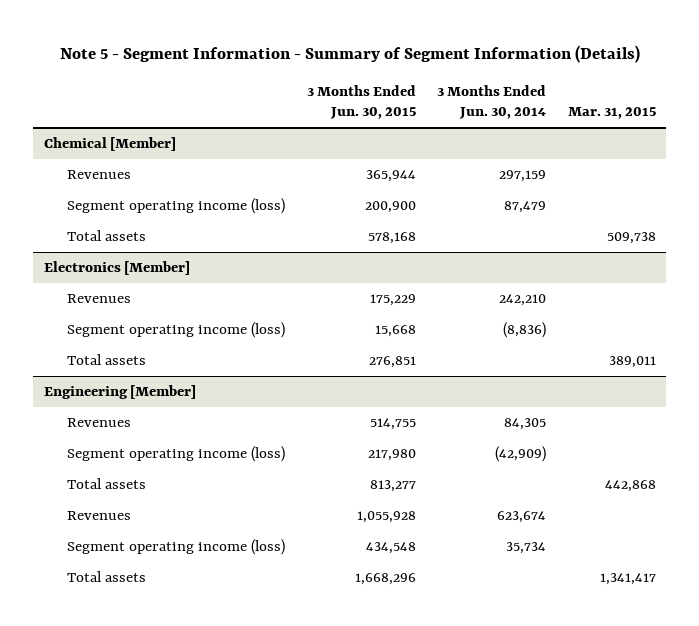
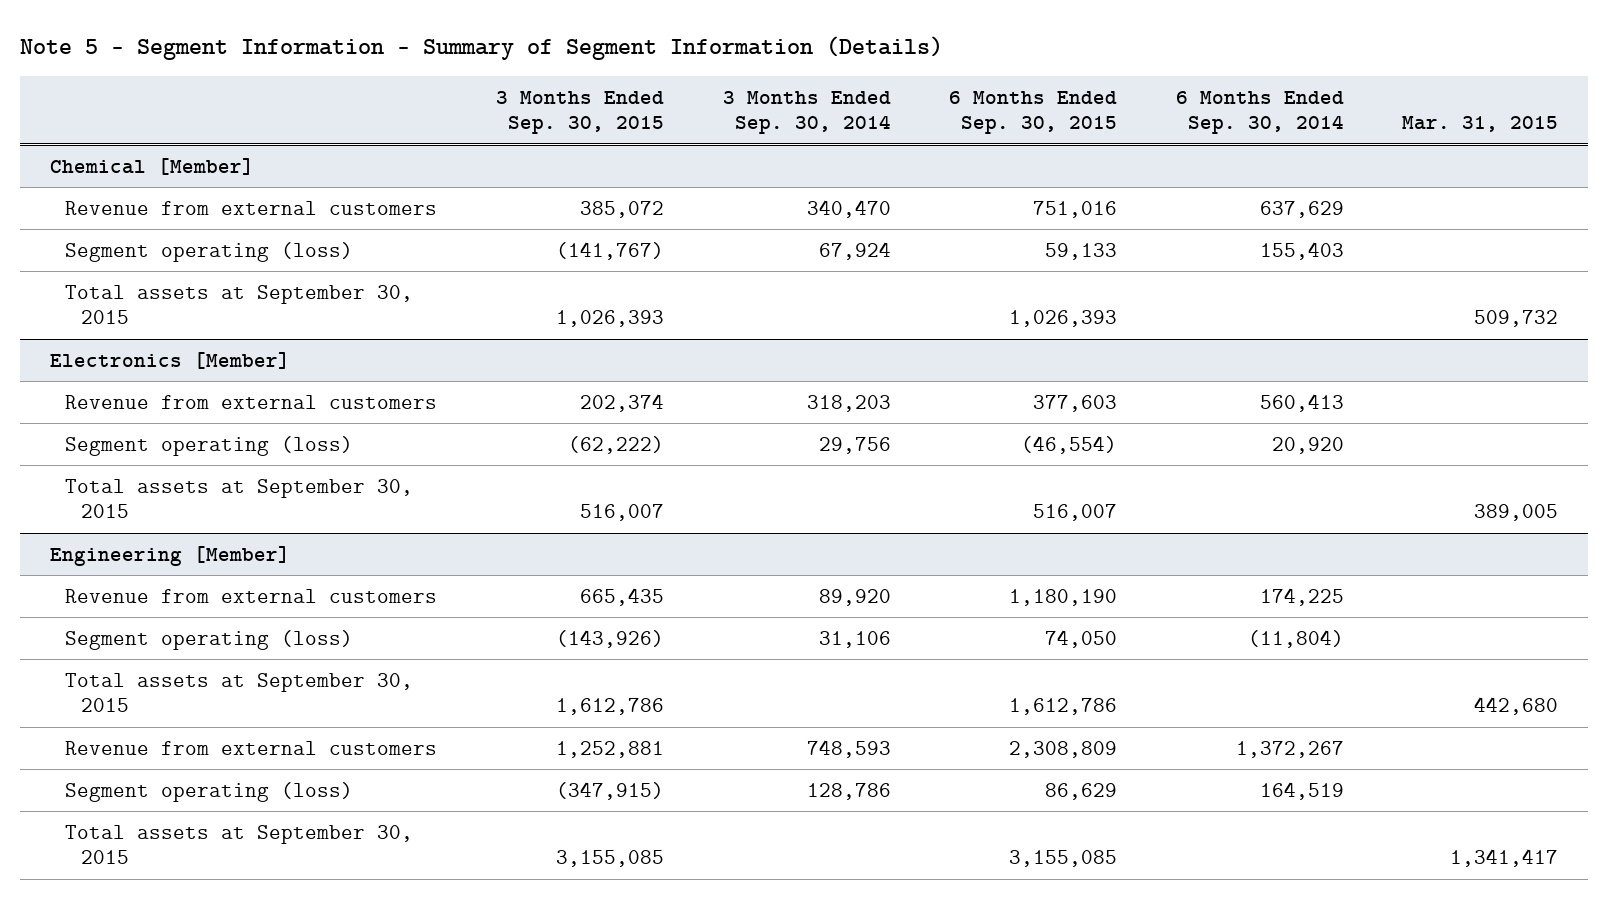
[306,84,416,120] 3 Months Ended Jun. 30, 2015 -> none
[437,84,547,120] 3 Months Ended Jun. 30, 2014 -> none
none -> [496,90,665,135] 3 Months Ended Sep. 30, 2015
none -> [722,90,891,135] 3 Months Ended Sep. 30, 2014
none -> [949,90,1118,135] 6 Months Ended Sep. 30, 2015
none -> [1175,90,1344,135] 6 Months Ended Sep. 30, 2014
[67,170,132,180] Revenues -> [65,200,438,215] Revenue from external customers
[67,198,286,215] Segment operating income (loss) -> [65,241,354,262] Segment operating (loss)
[67,230,147,242] Total assets -> [65,284,414,325] Total assets at September 30, 2015
[606,232,656,245] 509,738 -> [1474,310,1559,328] 509,732
[67,294,132,304] Revenues -> [65,394,438,409] Revenue from external customers
[67,322,286,339] Segment operating income (loss) -> [65,435,354,456] Segment operating (loss)
[67,354,147,366] Total assets -> [65,478,414,519] Total assets at September 30, 2015
[608,356,656,369] 389,011 -> [1474,504,1559,522] 389,005
[67,418,132,428] Revenues -> [65,588,438,603] Revenue from external customers
[67,446,286,463] Segment operating income (loss) -> [65,629,354,650] Segment operating (loss)
[67,478,147,490] Total assets -> [65,672,414,713] Total assets at September 30, 2015
[604,480,656,493] 442,868 -> [1474,697,1559,716] 442,680
[67,511,132,521] Revenues -> [65,740,438,755] Revenue from external customers
[67,539,286,556] Segment operating income (loss) -> [65,781,354,802] Segment operating (loss)
[67,571,147,583] Total assets -> [65,824,414,865] Total assets at September 30, 2015

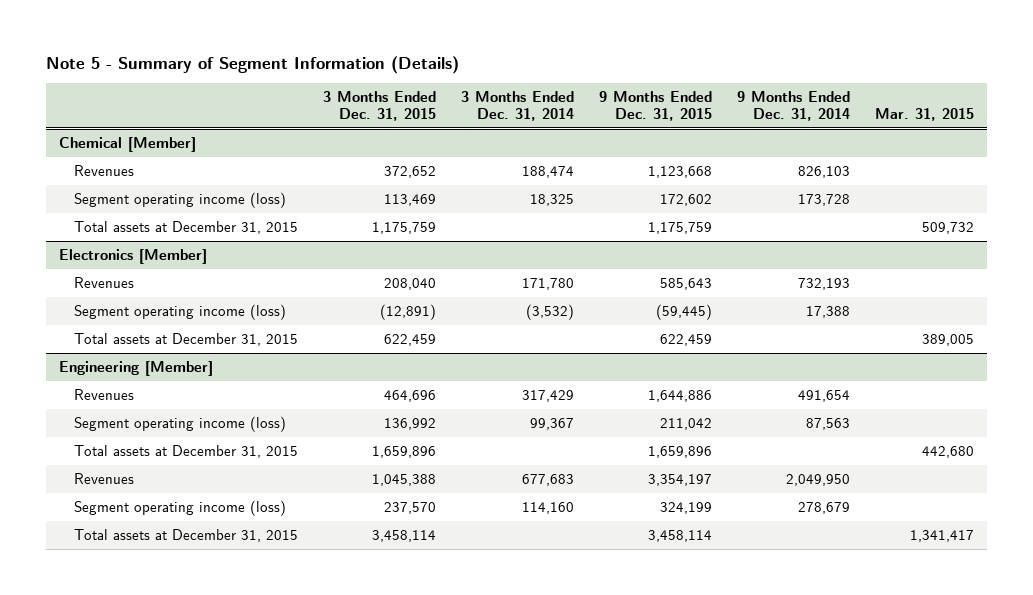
[20,36,944,61] Note 5 - Segment Information - Summary of Segment Information (Details) -> [46,55,460,74] Note 5 - Summary of Segment Information (Details)
[496,90,665,135] 3 Months Ended Sep. 30, 2015 -> none
[722,90,891,135] 3 Months Ended Sep. 30, 2014 -> none
[949,90,1118,135] 6 Months Ended Sep. 30, 2015 -> none
[1175,90,1344,135] 6 Months Ended Sep. 30, 2014 -> none
none -> [323,90,437,121] 3 Months Ended Dec. 31, 2015
none -> [461,90,575,121] 3 Months Ended Dec. 31, 2014
none -> [599,90,713,121] 9 Months Ended Dec. 31, 2015
none -> [737,90,851,121] 9 Months Ended Dec. 31, 2014
[65,200,438,215] Revenue from external customers -> [74,164,135,176] Revenues
[65,241,354,262] Segment operating (loss) -> [74,191,287,208] Segment operating income (loss)
[65,284,414,325] Total assets at September 30, 2015 -> [74,220,299,234] Total assets at December 31, 2015
[65,394,438,409] Revenue from external customers -> [74,276,135,288] Revenues
[65,435,354,456] Segment operating (loss) -> [74,303,287,320] Segment operating income (loss)
[65,478,414,519] Total assets at September 30, 2015 -> [74,332,299,346] Total assets at December 31, 2015
[65,588,438,603] Revenue from external customers -> [74,388,135,400] Revenues
[65,629,354,650] Segment operating (loss) -> [74,415,287,432] Segment operating income (loss)
[65,672,414,713] Total assets at September 30, 2015 -> [74,444,299,458] Total assets at December 31, 2015
[65,740,438,755] Revenue from external customers -> [74,472,135,484] Revenues
[65,781,354,802] Segment operating (loss) -> [74,499,287,516] Segment operating income (loss)
[65,824,414,865] Total assets at September 30, 2015 -> [74,528,299,542] Total assets at December 31, 2015

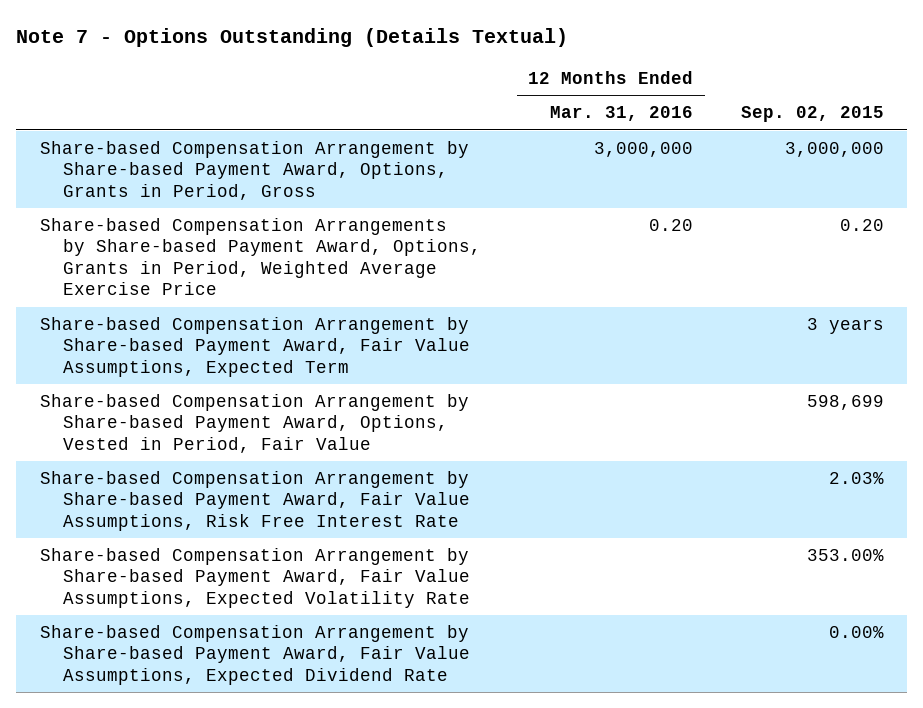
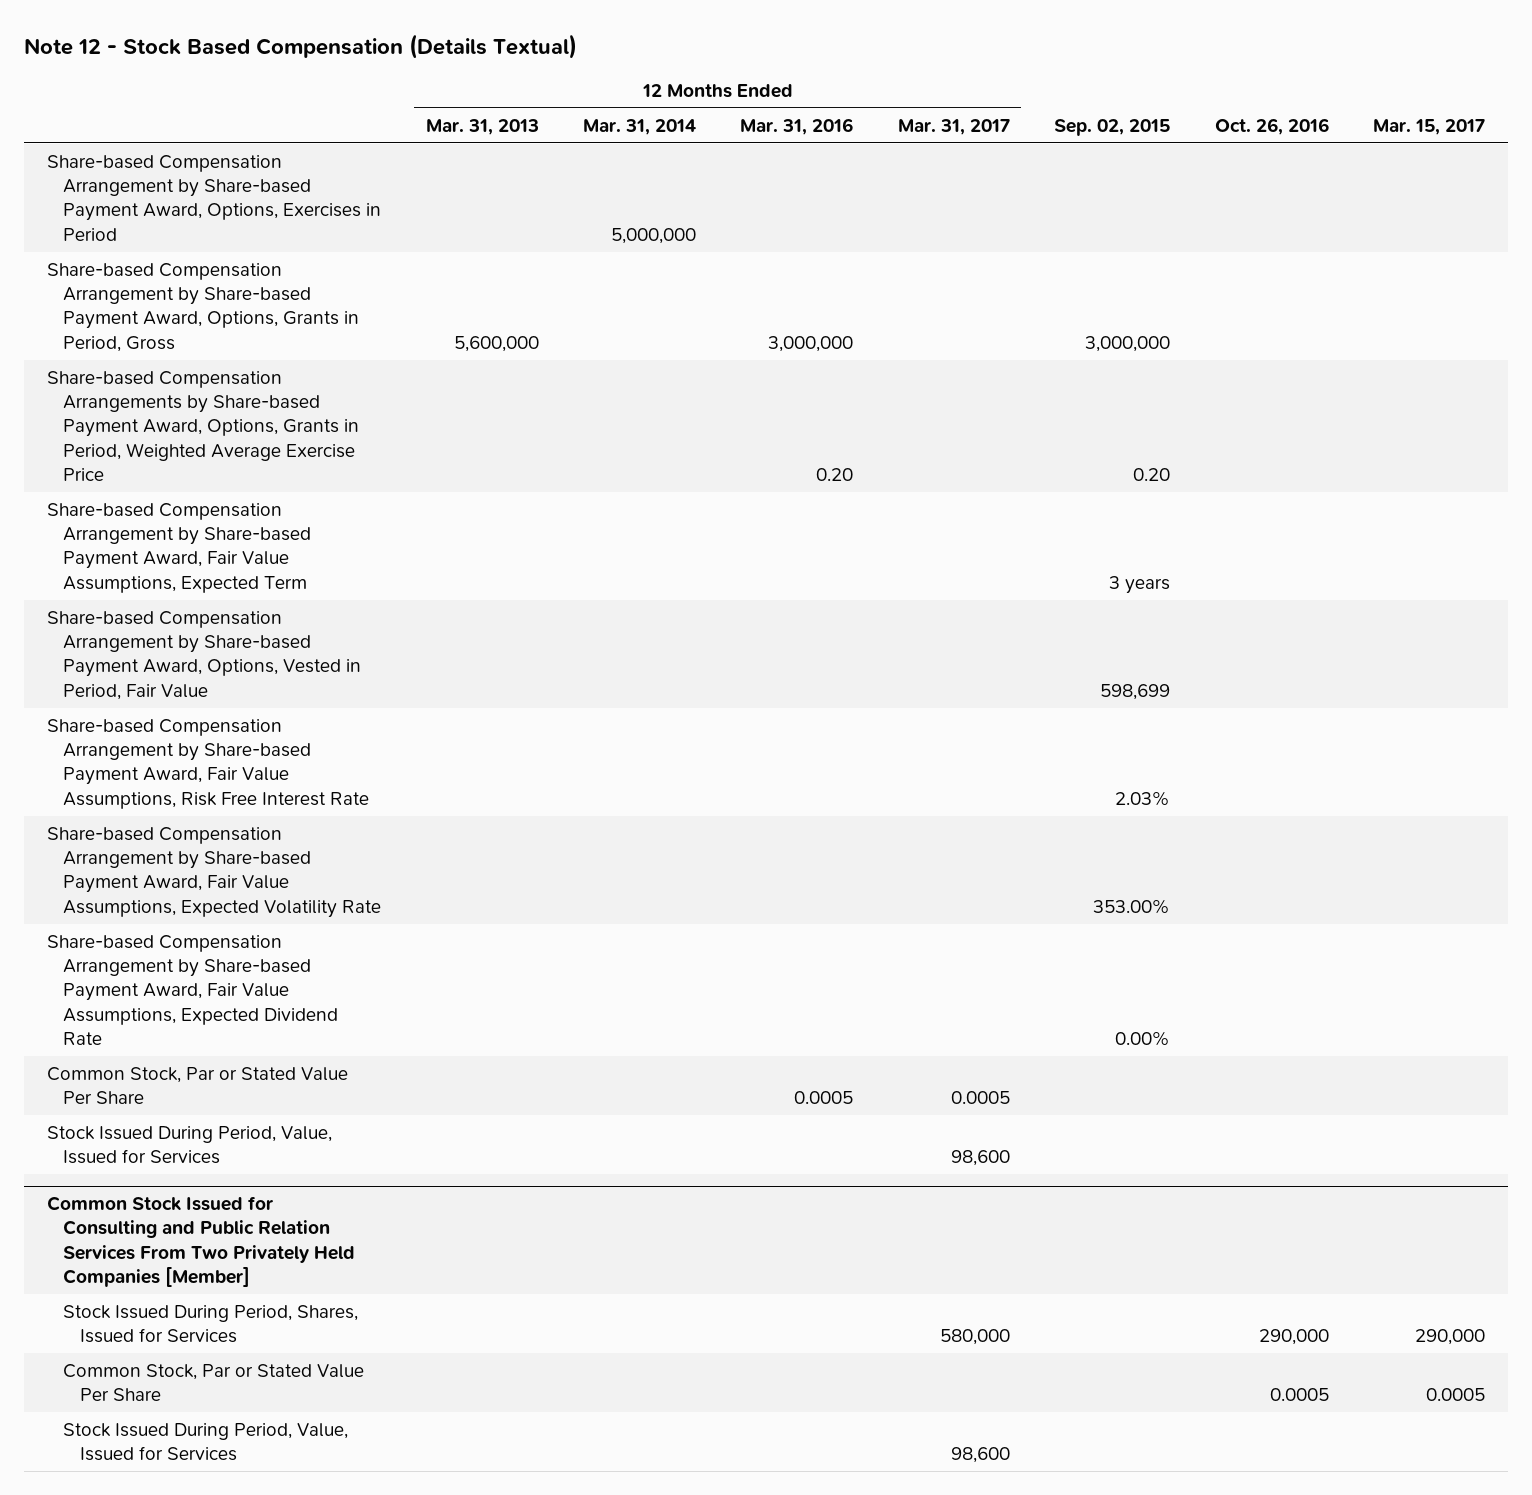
[15,28,568,48] Note 7 - Options Outstanding (Details Textual) -> [24,33,578,59] Note 12 - Stock Based Compensation (Details Textual)
none -> [425,118,539,135] Mar. 31, 2013
none -> [583,118,697,135] Mar. 31, 2014
none -> [897,118,1010,135] Mar. 31, 2017
none -> [1214,117,1329,135] Oct. 26, 2016
none -> [1373,118,1486,135] Mar. 15, 2017
none -> [46,155,382,241] Share-based Compensation Arrangement by Share-based Payment Award, Options, Exercises in Period
none -> [46,1067,348,1105] Common Stock, Par or Stated Value Per Share
none -> [46,1126,332,1165] Stock Issued During Period, Value, Issued for Services
none -> [46,1196,356,1287] Common Stock Issued for Consulting and Public Relation Services From Two Privately Held Companies [Member]
none -> [63,1305,359,1344] Stock Issued During Period, Shares, Issued for Services
none -> [63,1364,365,1402] Common Stock, Par or Stated Value Per Share
none -> [63,1423,349,1462] Stock Issued During Period, Value, Issued for Services

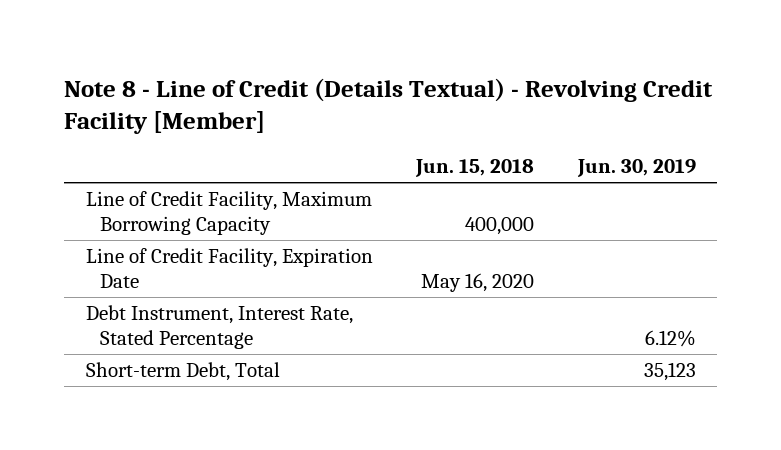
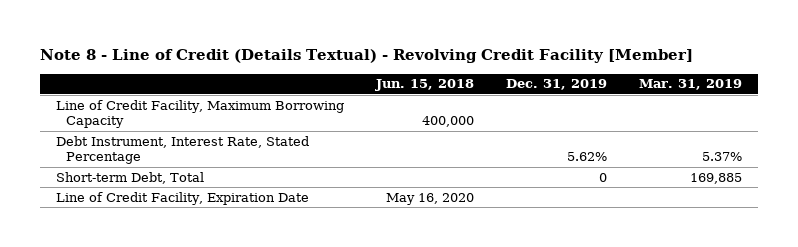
[576,159,696,178] Jun. 30, 2019 -> none
none -> [506,79,608,91] Dec. 31, 2019
none -> [639,79,743,91] Mar. 31, 2019
[85,247,373,288] Line of Credit Facility, Expiration Date -> [56,191,310,205] Line of Credit Facility, Expiration Date

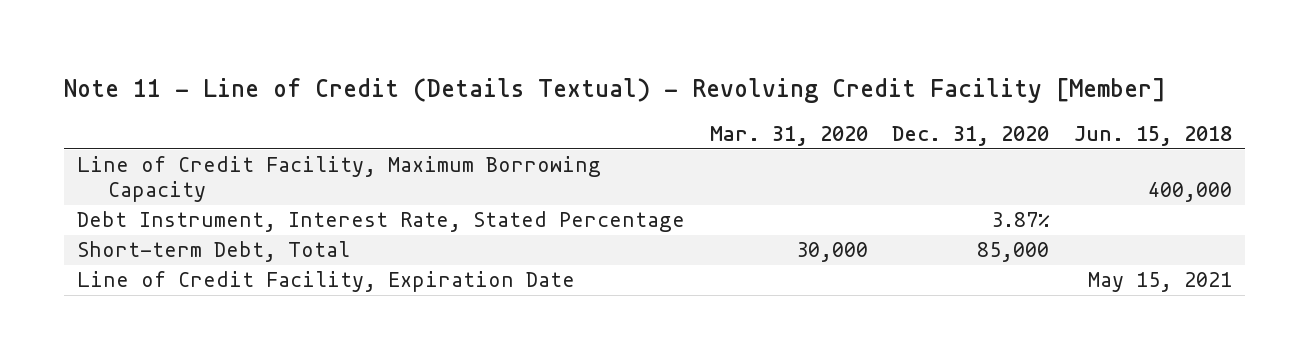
[40,49,694,64] Note 8 - Line of Credit (Details Textual) - Revolving Credit Facility [Member] -> [64,78,1167,104] Note 11 - Line of Credit (Details Textual) - Revolving Credit Facility [Member]
[506,79,608,91] Dec. 31, 2019 -> none
[639,79,743,91] Mar. 31, 2019 -> none
none -> [709,126,868,147] Mar. 31, 2020
none -> [892,126,1050,147] Dec. 31, 2020
[386,192,475,205] May 16, 2020 -> [1088,272,1233,293] May 15, 2021

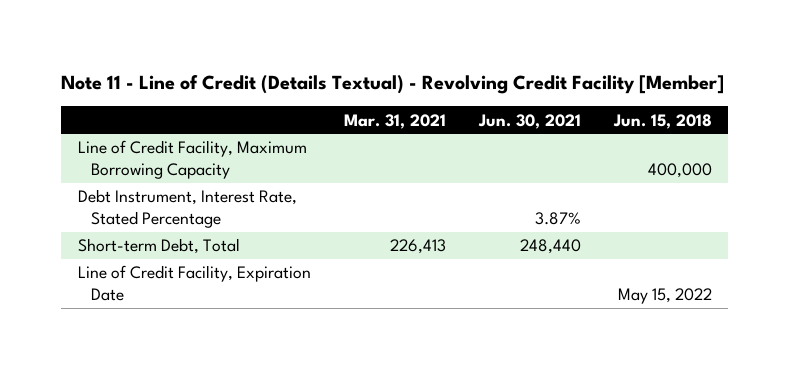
[709,126,868,147] Mar. 31, 2020 -> none
[892,126,1050,147] Dec. 31, 2020 -> none
none -> [343,113,446,129] Mar. 31, 2021
none -> [477,113,581,129] Jun. 30, 2021
[1088,272,1233,293] May 15, 2021 -> [617,288,712,305] May 15, 2022

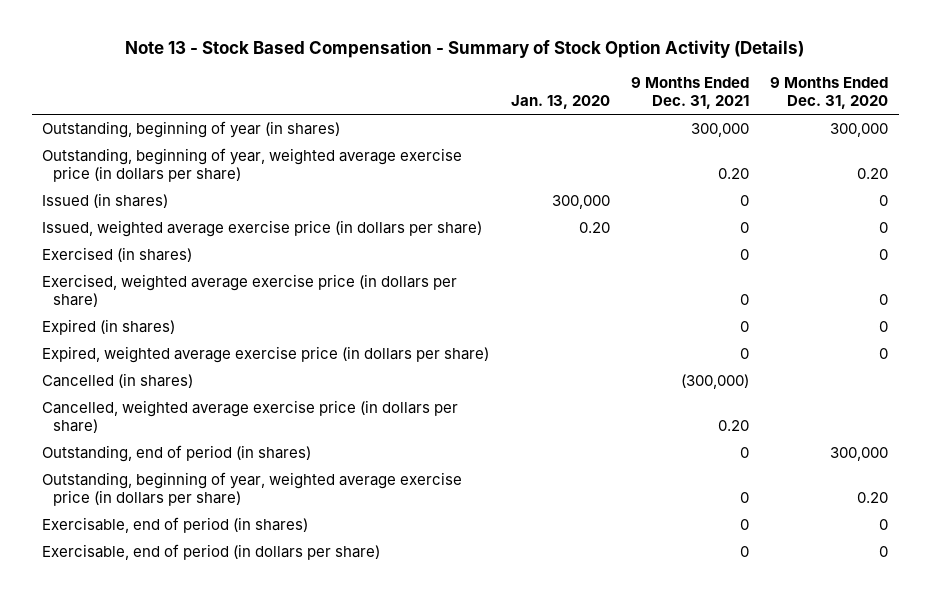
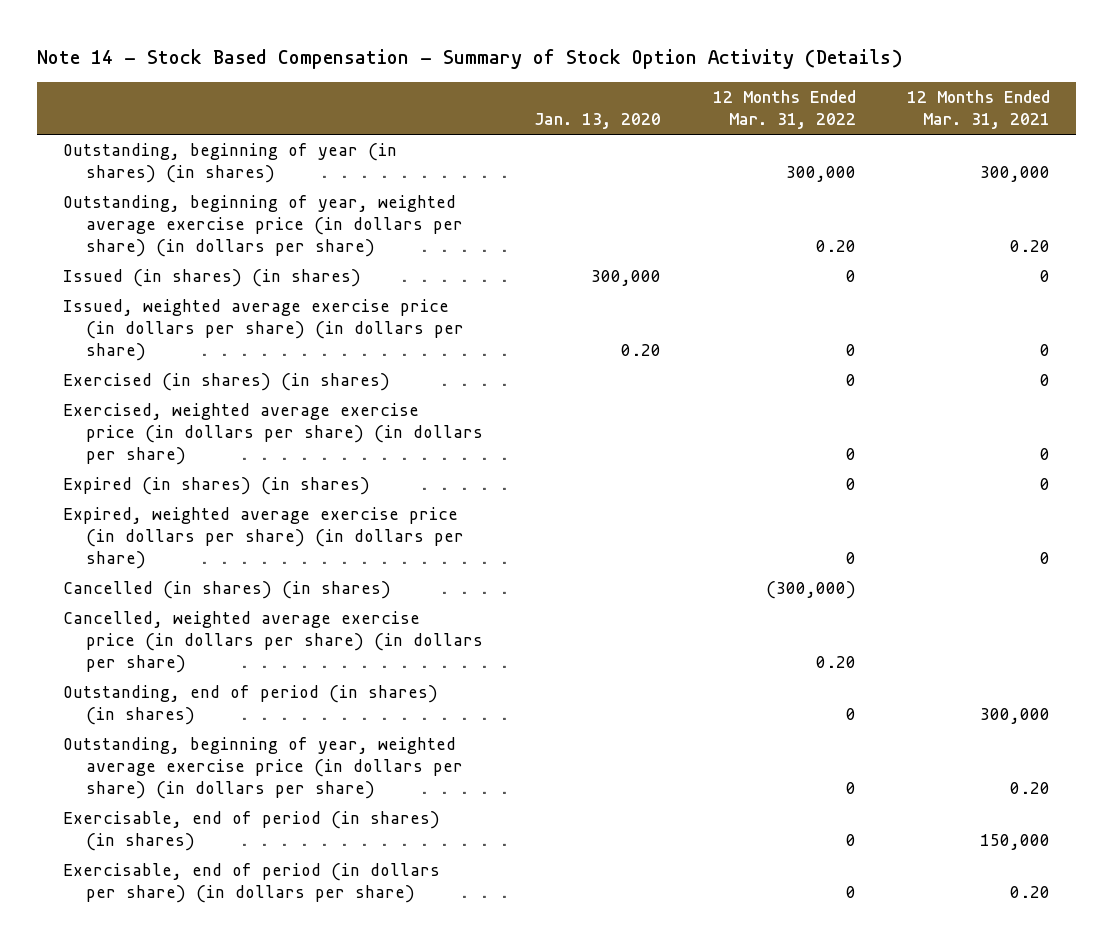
[125,40,805,59] Note 13 - Stock Based Compensation - Summary of Stock Option Activity (Details) -> [37,49,904,70] Note 14 - Stock Based Compensation - Summary of Stock Option Activity (Details)
[631,77,750,110] 9 Months Ended Dec. 31, 2021 -> none
[770,77,889,110] 9 Months Ended Dec. 31, 2020 -> none
none -> [712,90,856,130] 12 Months Ended Mar. 31, 2022
none -> [907,90,1051,130] 12 Months Ended Mar. 31, 2021
[42,120,341,138] Outstanding, beginning of year (in shares) -> [62,143,397,183] Outstanding, beginning of year (in shares) (in shares)
[42,147,463,182] Outstanding, beginning of year, weighted average exercise price (in dollars per share) -> [62,195,464,257] Outstanding, beginning of year, weighted average exercise price (in dollars per share) (in dollars per share)
[42,192,169,208] Issued (in shares) -> [62,269,361,288] Issued (in shares) (in shares)
[42,219,483,237] Issued, weighted average exercise price (in dollars per share) -> [62,299,465,361] Issued, weighted average exercise price (in dollars per share) (in dollars per share)
[42,246,193,262] Exercised (in shares) -> [62,373,390,392] Exercised (in shares) (in shares)
[42,273,458,307] Exercised, weighted average exercise price (in dollars per share) -> [62,403,484,465] Exercised, weighted average exercise price (in dollars per share) (in dollars per share)
[42,318,176,335] Expired (in shares) -> [62,477,370,496] Expired (in shares) (in shares)
[42,345,490,363] Expired, weighted average exercise price (in dollars per share) -> [62,507,465,569] Expired, weighted average exercise price (in dollars per share) (in dollars per share)
[42,372,194,388] Cancelled (in shares) -> [62,581,391,600] Cancelled (in shares) (in shares)
[42,399,459,433] Cancelled, weighted average exercise price (in dollars per share) -> [62,611,484,673] Cancelled, weighted average exercise price (in dollars per share) (in dollars per share)
[42,444,312,462] Outstanding, end of period (in shares) -> [62,685,438,725] Outstanding, end of period (in shares) (in shares)
[42,471,463,506] Outstanding, beginning of year, weighted average exercise price (in dollars per share) -> [62,737,464,799] Outstanding, beginning of year, weighted average exercise price (in dollars per share) (in dollars per share)
[42,516,309,533] Exercisable, end of period (in shares) -> [62,811,440,851] Exercisable, end of period (in shares) (in shares)
[42,543,381,560] Exercisable, end of period (in dollars per share) -> [62,863,440,903] Exercisable, end of period (in dollars per share) (in dollars per share)

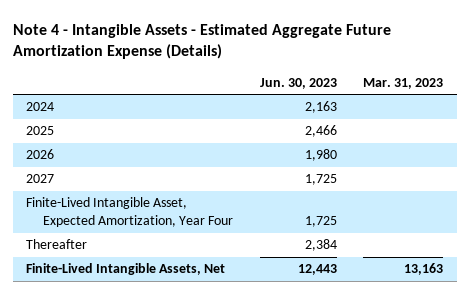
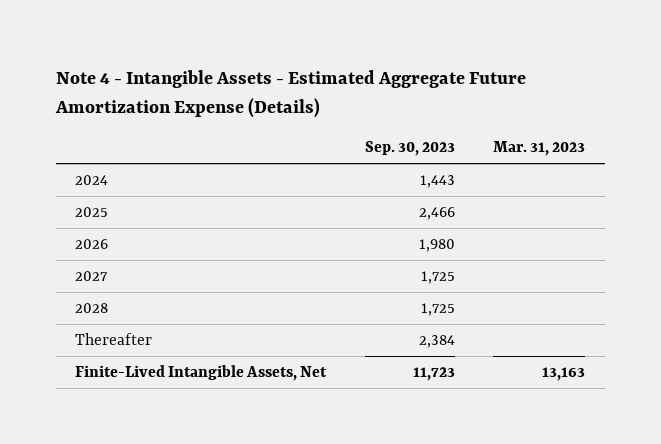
[259,77,337,89] Jun. 30, 2023 -> none
none -> [364,141,455,157] Sep. 30, 2023
[26,197,233,228] Finite-Lived Intangible Asset, Expected Amortization, Year Four -> [75,303,109,314] 2028

